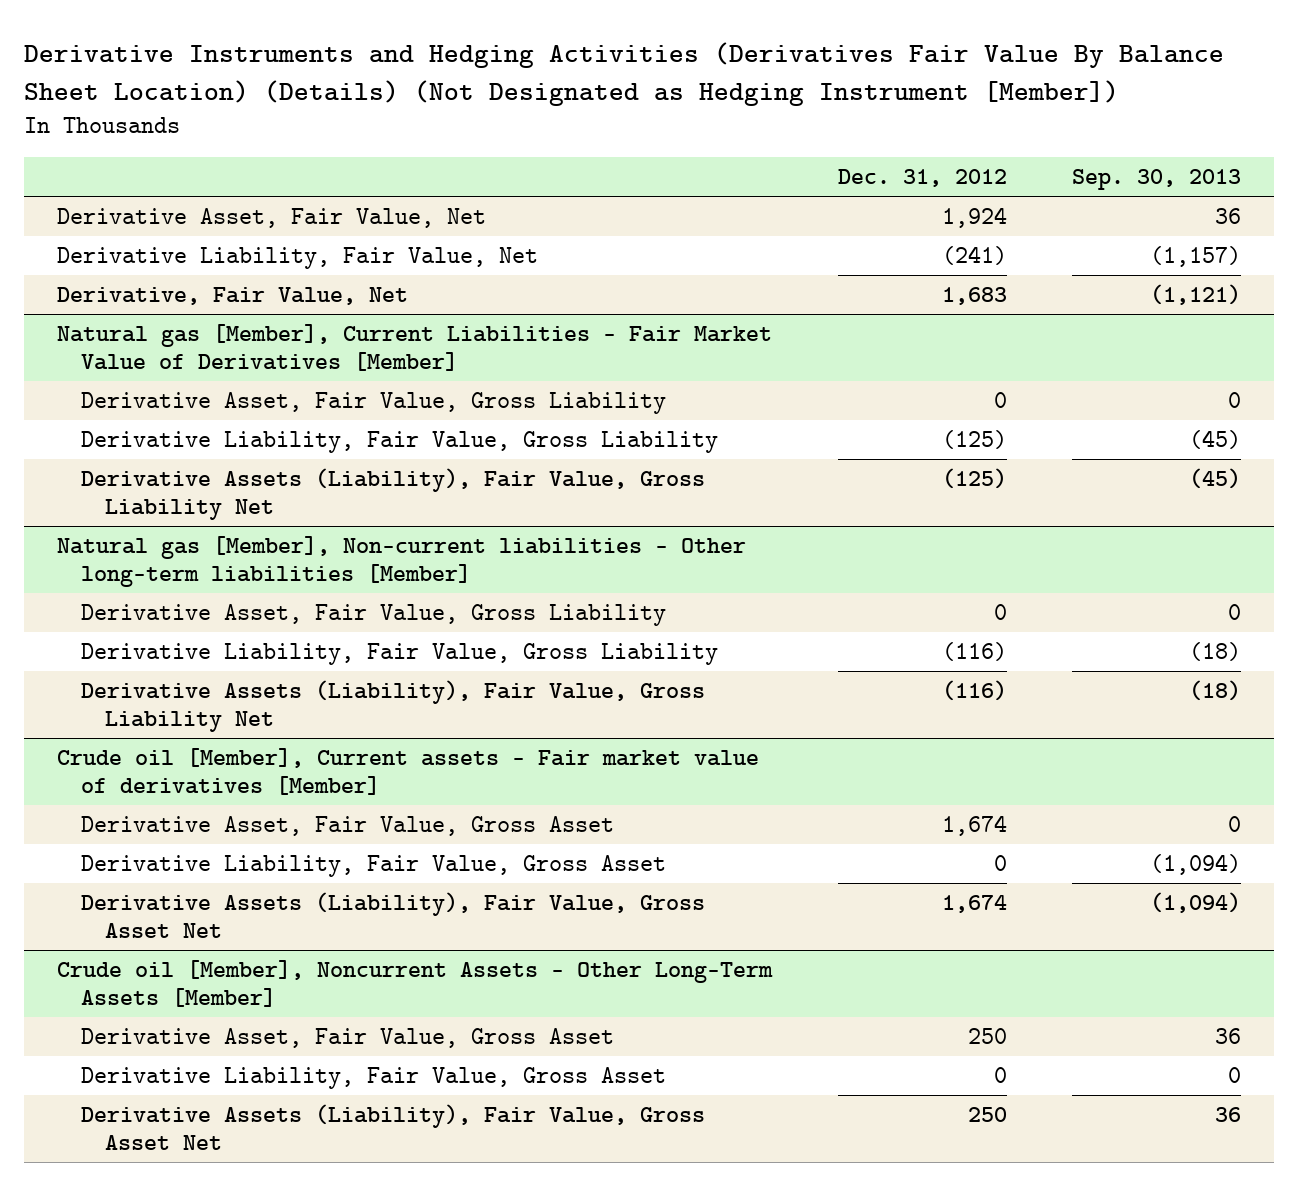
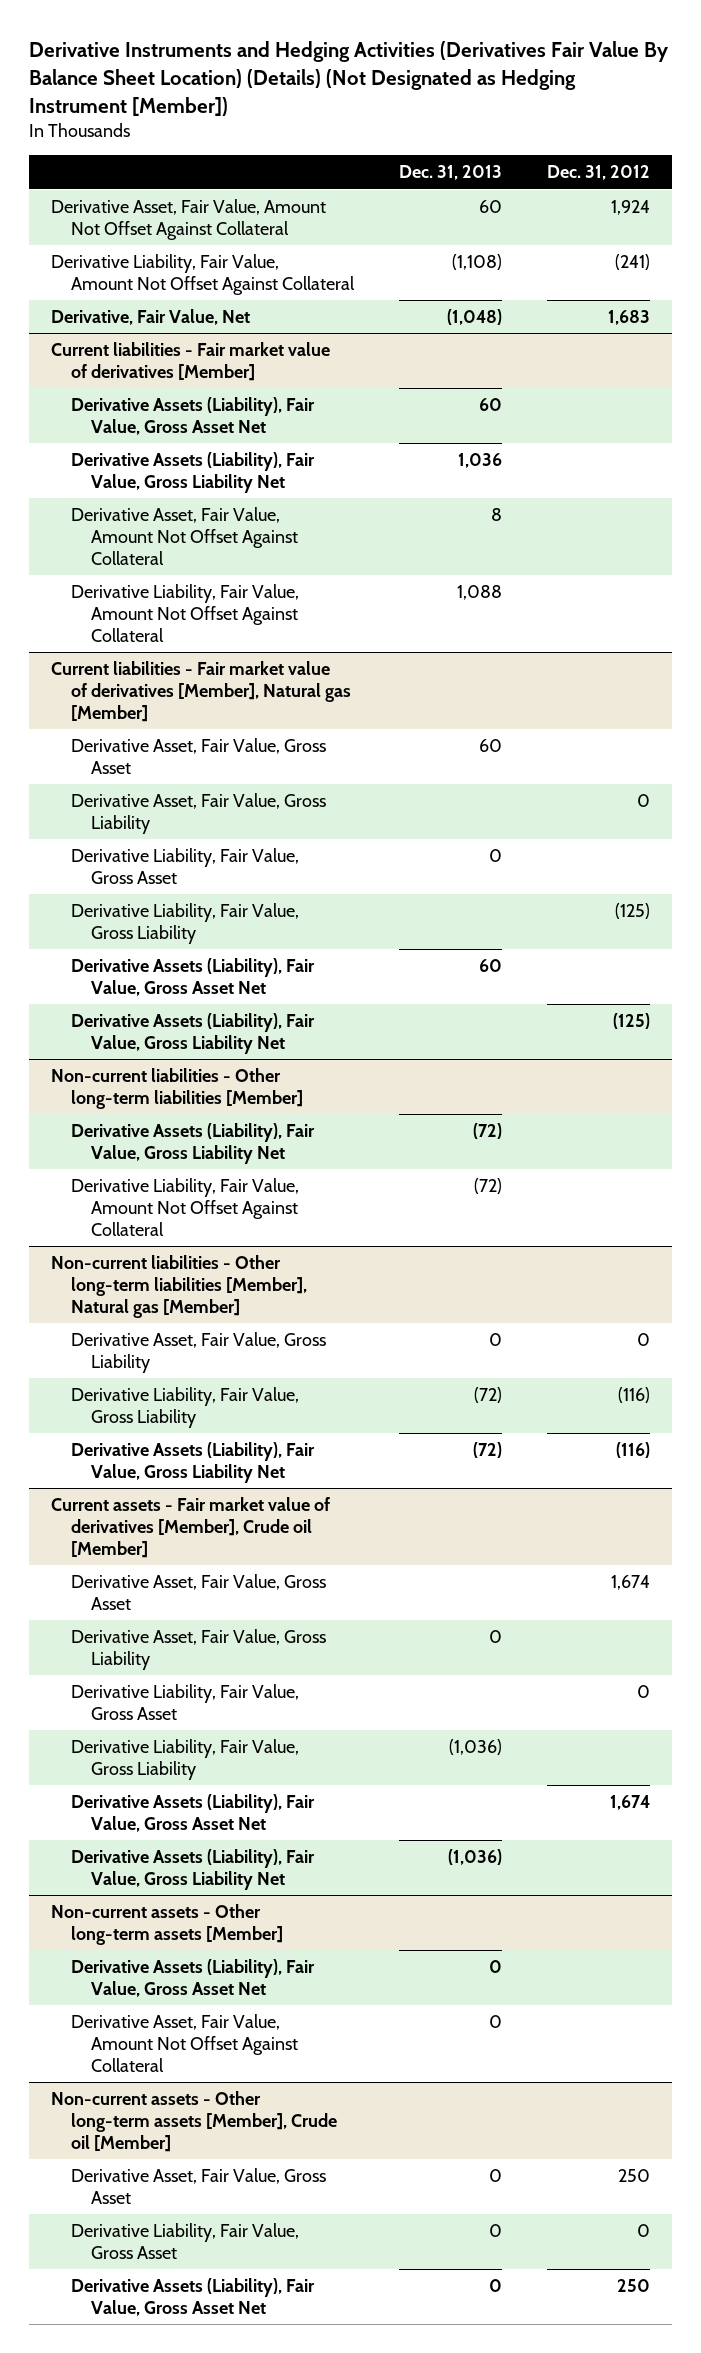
[1072,169,1242,191] Sep. 30, 2013 -> none
none -> [399,165,503,181] Dec. 31, 2013
[56,207,486,228] Derivative Asset, Fair Value, Net -> [51,199,327,241] Derivative Asset, Fair Value, Amount Not Offset Against Collateral
[56,246,538,269] Derivative Liability, Fair Value, Net -> [51,254,356,296] Derivative Liability, Fair Value, Amount Not Offset Against Collateral
none -> [51,342,331,382] Current liabilities - Fair market value of derivatives [Member]
none -> [71,397,316,436] Derivative Assets (Liability), Fair Value, Gross Asset Net
none -> [71,452,316,494] Derivative Assets (Liability), Fair Value, Gross Liability Net
none -> [71,507,298,566] Derivative Asset, Fair Value, Amount Not Offset Against Collateral
none -> [71,584,300,643] Derivative Liability, Fair Value, Amount Not Offset Against Collateral
[56,323,772,372] Natural gas [Member], Current Liabilities - Fair Market Value of Derivatives [Member] -> [51,661,352,723] Current liabilities - Fair market value of derivatives [Member], Natural gas [Member]
none -> [71,738,327,775] Derivative Asset, Fair Value, Gross Asset
none -> [71,848,300,885] Derivative Liability, Fair Value, Gross Asset
none -> [71,958,316,997] Derivative Assets (Liability), Fair Value, Gross Asset Net
none -> [51,1068,304,1110] Non-current liabilities - Other long-term liabilities [Member]
none -> [71,1123,316,1165] Derivative Assets (Liability), Fair Value, Gross Liability Net
none -> [71,1178,300,1237] Derivative Liability, Fair Value, Amount Not Offset Against Collateral
[56,535,746,588] Natural gas [Member], Non-current liabilities - Other long-term liabilities [Member] -> [51,1255,308,1319] Non-current liabilities - Other long-term liabilities [Member], Natural gas [Member]
[56,747,759,796] Crude oil [Member], Current assets - Fair market value of derivatives [Member] -> [51,1497,331,1559] Current assets - Fair market value of derivatives [Member], Crude oil [Member]
none -> [71,1629,327,1671] Derivative Asset, Fair Value, Gross Liability
none -> [71,1739,300,1781] Derivative Liability, Fair Value, Gross Liability
none -> [71,1849,316,1891] Derivative Assets (Liability), Fair Value, Gross Liability Net
none -> [51,1904,284,1946] Non-current assets - Other long-term assets [Member]
none -> [71,1959,316,1998] Derivative Assets (Liability), Fair Value, Gross Asset Net
none -> [71,2014,298,2073] Derivative Asset, Fair Value, Amount Not Offset Against Collateral
[56,959,773,1008] Crude oil [Member], Noncurrent Assets - Other Long-Term Assets [Member] -> [51,2091,338,2153] Non-current assets - Other long-term assets [Member], Crude oil [Member]

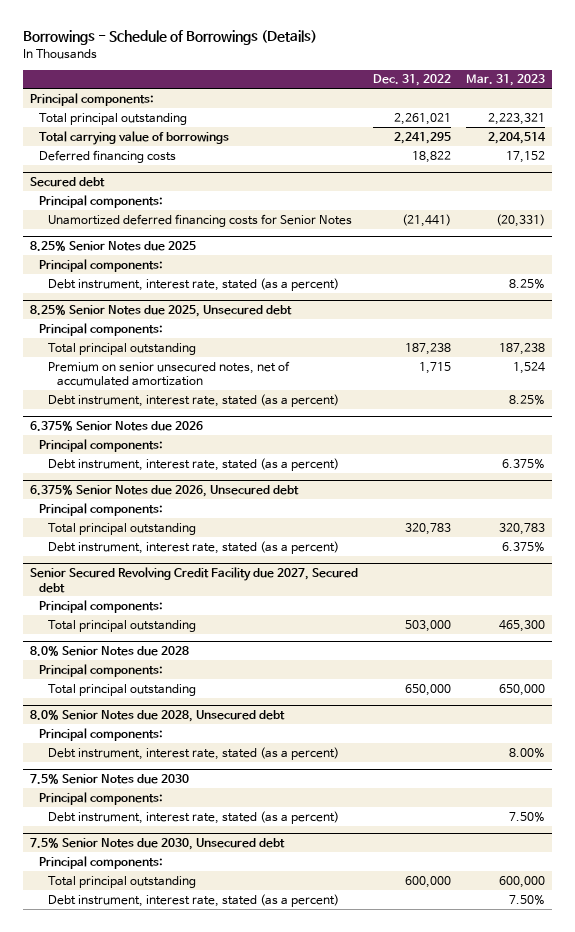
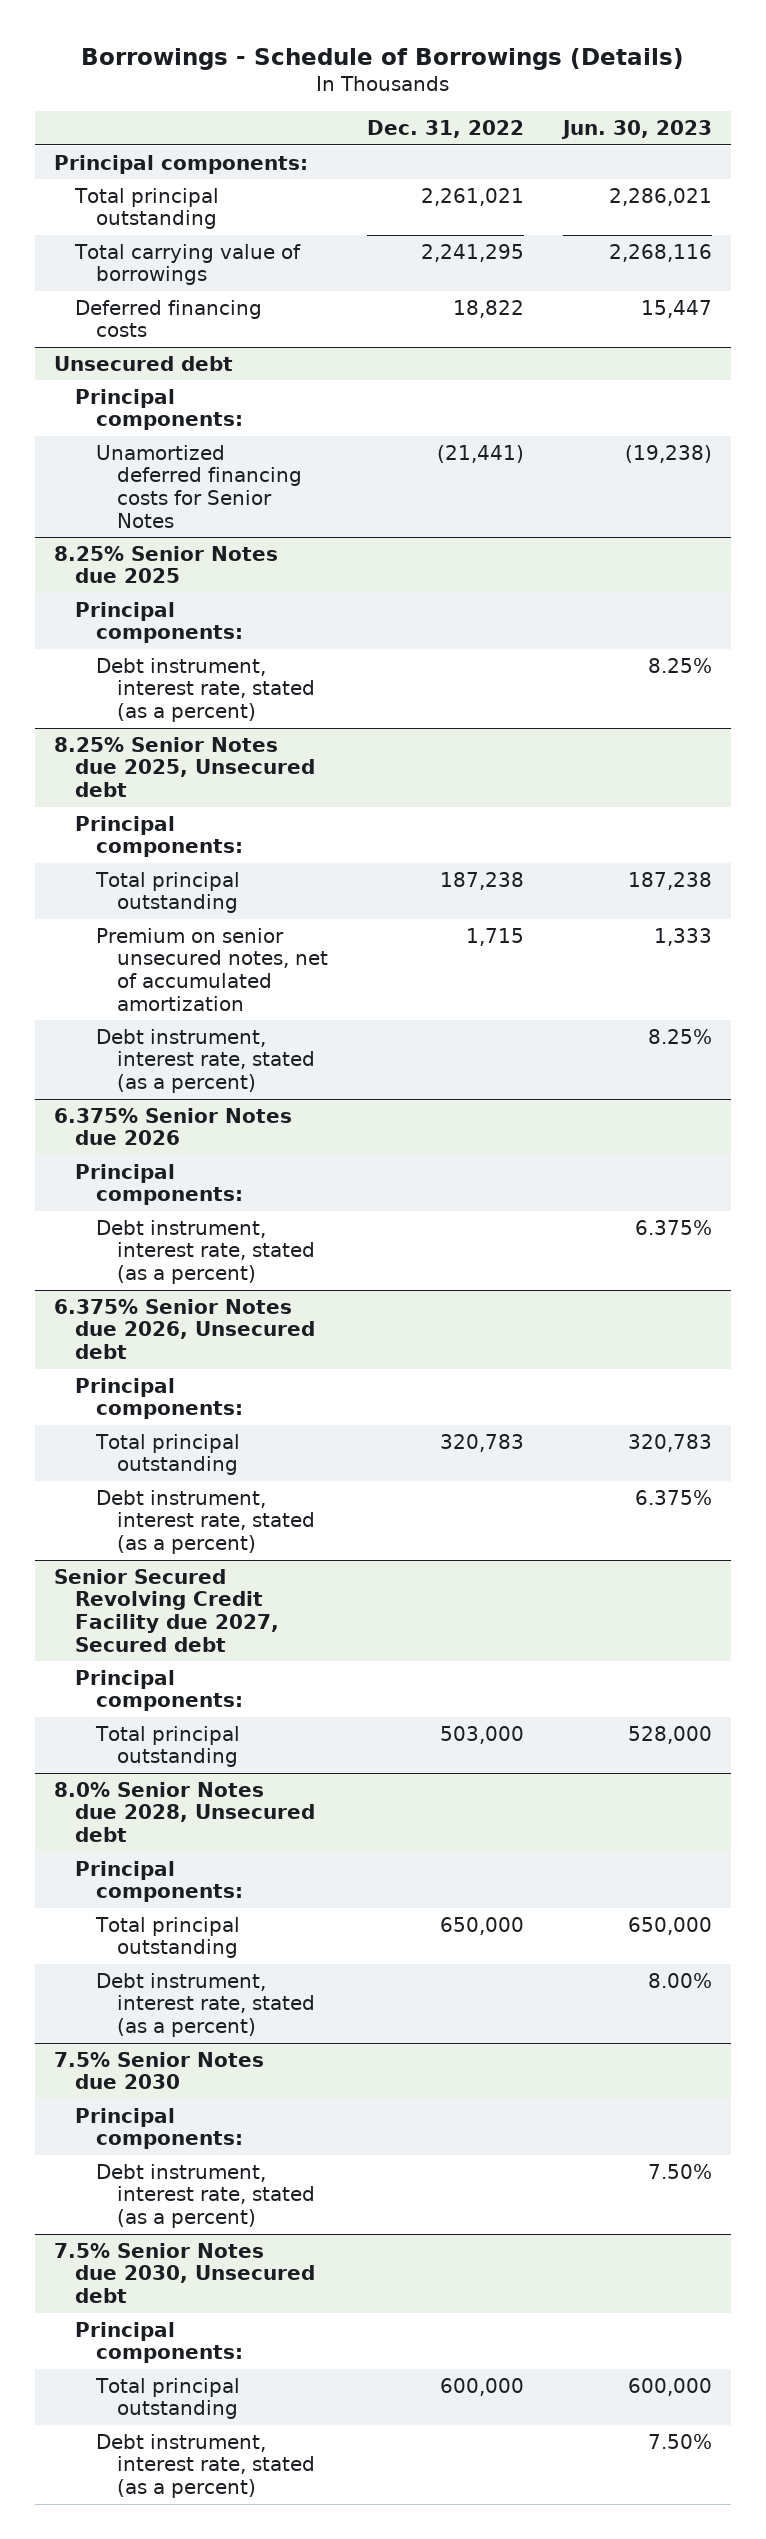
[465,74,545,87] Mar. 31, 2023 -> none
none -> [560,120,712,140] Jun. 30, 2023
[29,176,105,187] Secured debt -> [53,355,233,371] Unsecured debt
[29,645,189,656] 8.0% Senior Notes due 2028 -> none
[39,663,164,677] Principal components: -> none
[48,683,197,696] Total principal outstanding -> none
none -> [95,1916,241,1959] Total principal outstanding

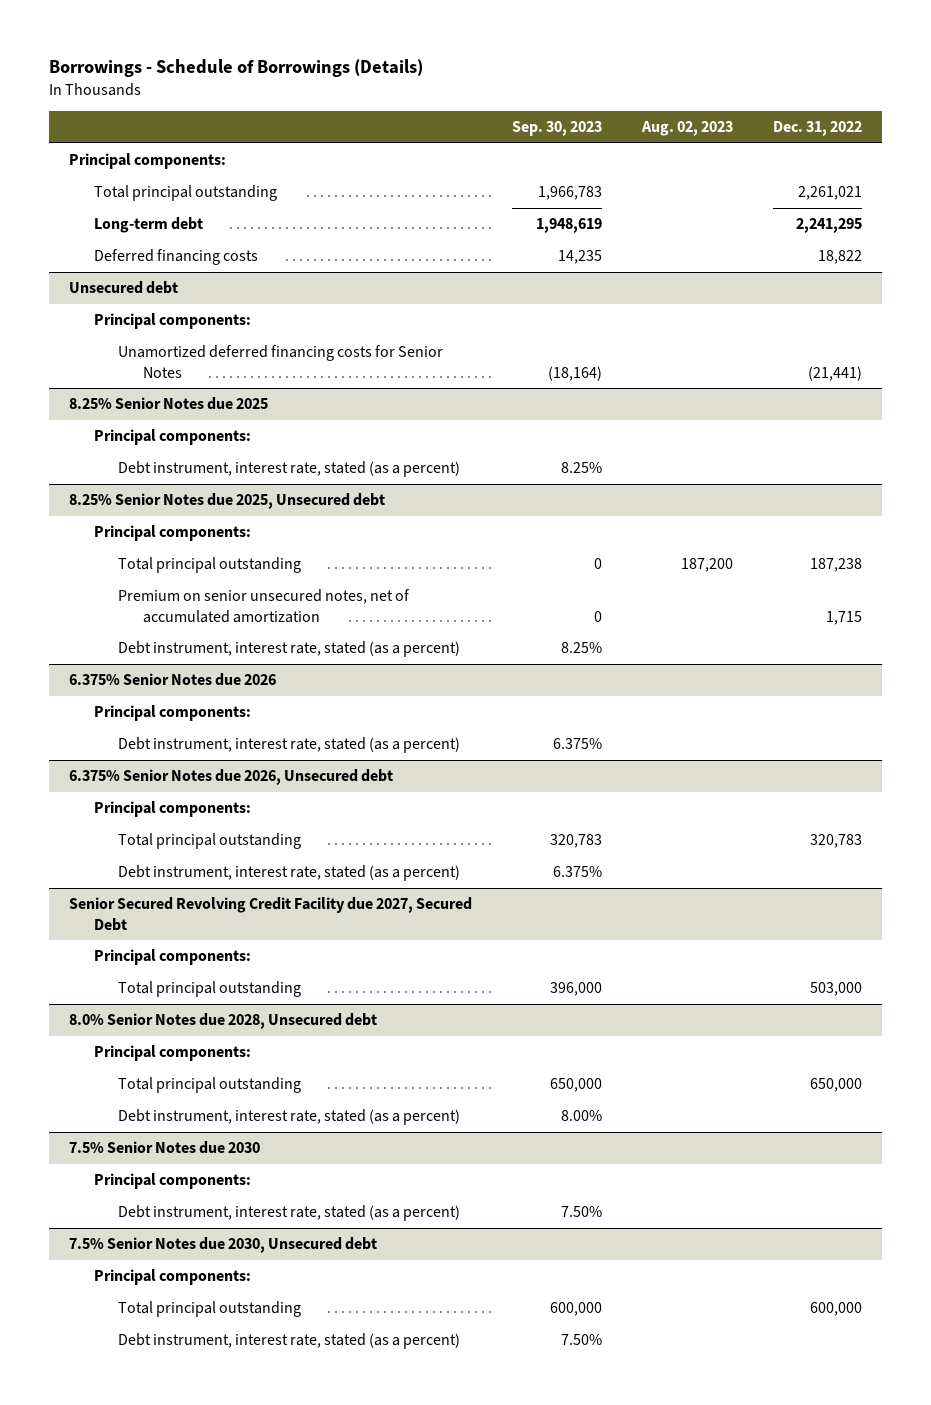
[560,120,712,140] Jun. 30, 2023 -> none
none -> [511,120,602,136] Sep. 30, 2023
none -> [640,120,733,136] Aug. 02, 2023
[74,243,302,286] Total carrying value of borrowings -> [93,217,203,234] Long-term debt
[53,1568,280,1652] Senior Secured Revolving Credit Facility due 2027, Secured debt -> [68,897,472,931] Senior Secured Revolving Credit Facility due 2027, Secured Debt

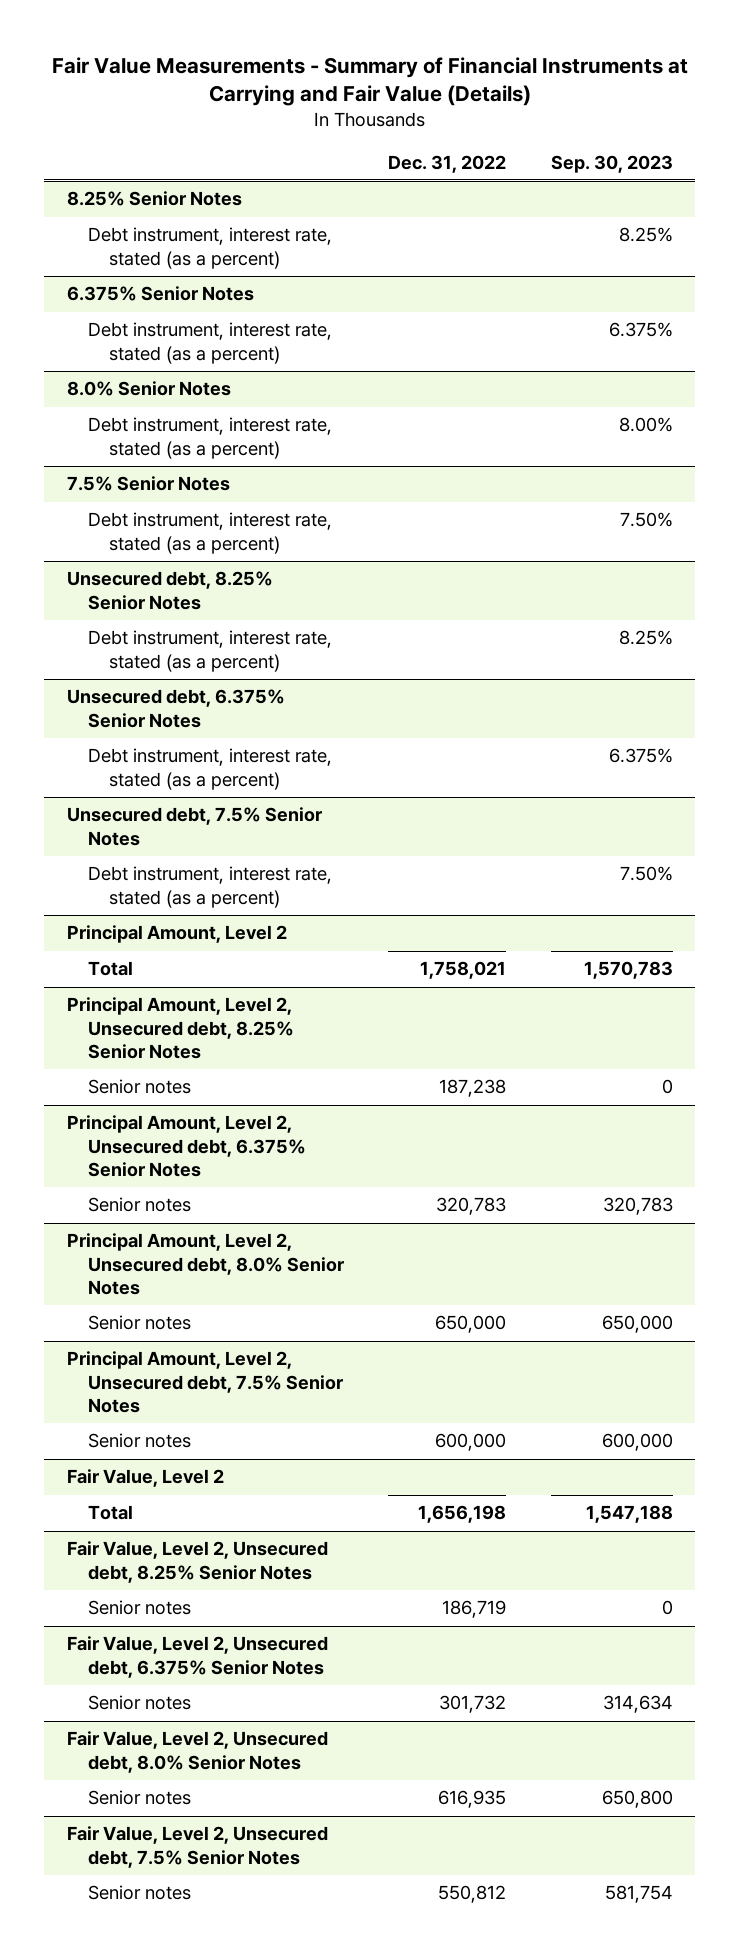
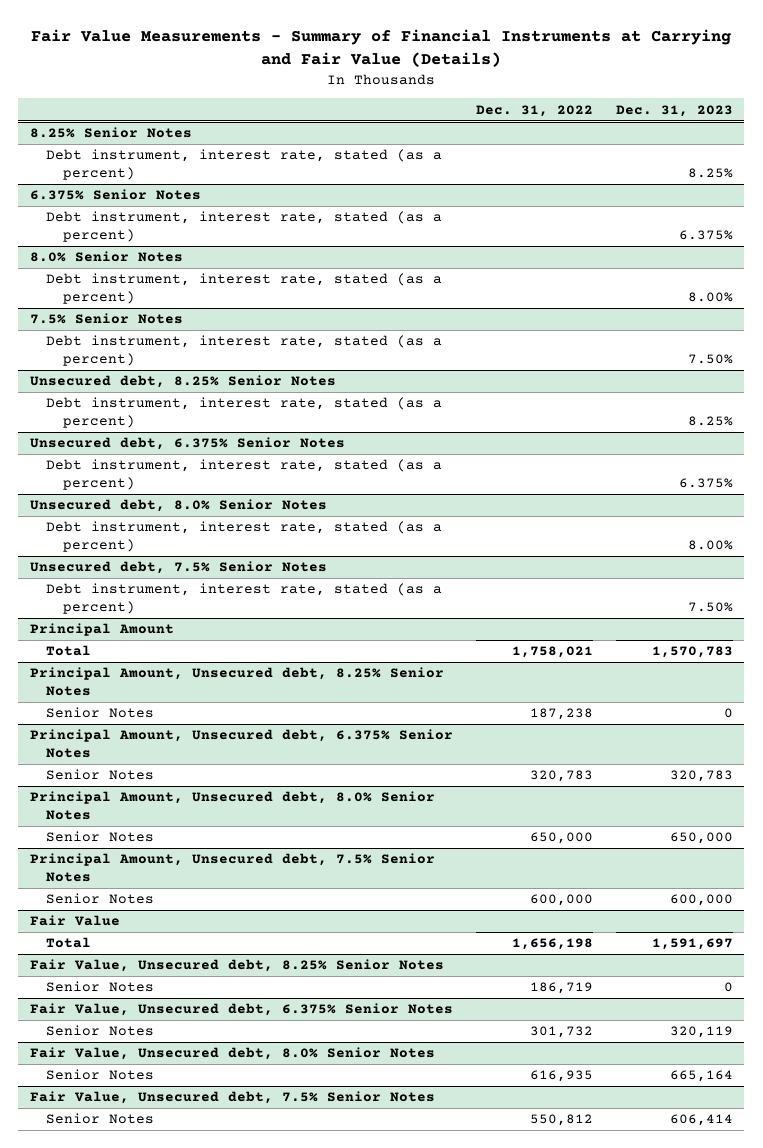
[550,154,673,173] Sep. 30, 2023 -> none
none -> [615,104,733,117] Dec. 31, 2023
none -> [29,499,327,513] Unsecured debt, 8.0% Senior Notes
none -> [46,521,443,552] Debt instrument, interest rate, stated (as a percent)
[66,925,287,944] Principal Amount, Level 2 -> [29,623,174,637] Principal Amount
[66,997,294,1059] Principal Amount, Level 2, Unsecured debt, 8.25% Senior Notes -> [29,667,444,696] Principal Amount, Unsecured debt, 8.25% Senior Notes
[87,1079,191,1095] Senior notes -> [46,707,155,719] Senior Notes
[66,1115,306,1177] Principal Amount, Level 2, Unsecured debt, 6.375% Senior Notes -> [29,729,453,758] Principal Amount, Unsecured debt, 6.375% Senior Notes
[87,1197,191,1213] Senior notes -> [46,769,155,781] Senior Notes
[66,1233,344,1295] Principal Amount, Level 2, Unsecured debt, 8.0% Senior Notes -> [29,791,435,820] Principal Amount, Unsecured debt, 8.0% Senior Notes
[87,1315,191,1331] Senior notes -> [46,831,155,843] Senior Notes
[66,1351,343,1413] Principal Amount, Level 2, Unsecured debt, 7.5% Senior Notes -> [29,853,435,882] Principal Amount, Unsecured debt, 7.5% Senior Notes
[87,1433,191,1449] Senior notes -> [46,893,155,905] Senior Notes
[66,1469,224,1488] Fair Value, Level 2 -> [29,915,120,927] Fair Value
[66,1541,328,1583] Fair Value, Level 2, Unsecured debt, 8.25% Senior Notes -> [29,959,444,973] Fair Value, Unsecured debt, 8.25% Senior Notes
[87,1600,191,1616] Senior notes -> [46,981,155,993] Senior Notes
[66,1636,328,1678] Fair Value, Level 2, Unsecured debt, 6.375% Senior Notes -> [29,1003,453,1017] Fair Value, Unsecured debt, 6.375% Senior Notes
[87,1695,191,1711] Senior notes -> [46,1025,155,1037] Senior Notes
[66,1731,328,1773] Fair Value, Level 2, Unsecured debt, 8.0% Senior Notes -> [29,1047,435,1061] Fair Value, Unsecured debt, 8.0% Senior Notes
[87,1790,191,1806] Senior notes -> [46,1069,155,1081] Senior Notes
[66,1826,328,1868] Fair Value, Level 2, Unsecured debt, 7.5% Senior Notes -> [29,1091,435,1105] Fair Value, Unsecured debt, 7.5% Senior Notes
[87,1885,191,1901] Senior notes -> [46,1113,155,1125] Senior Notes

